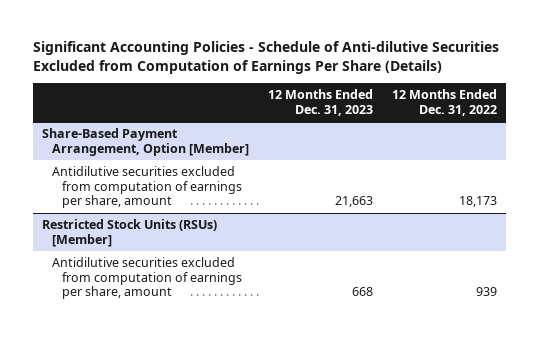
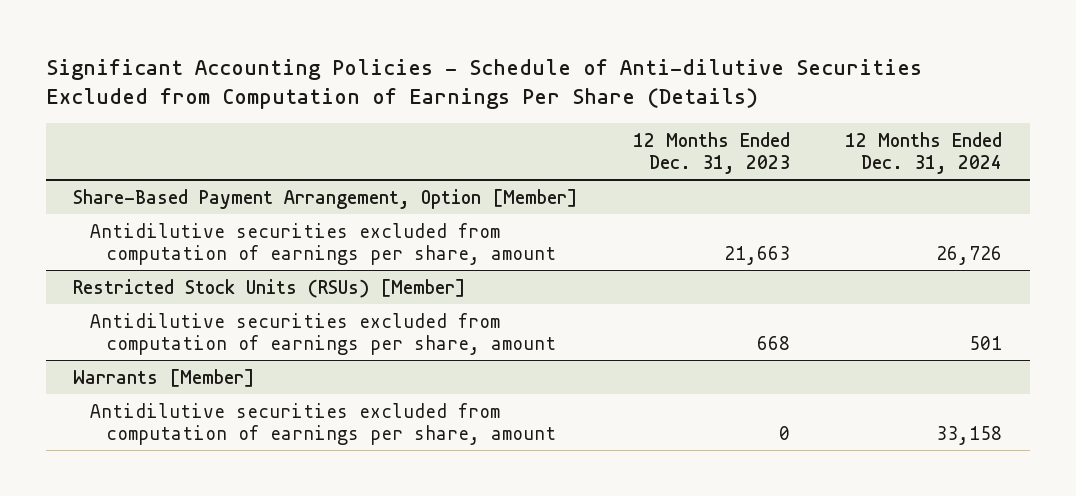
[391,89,497,116] 12 Months Ended Dec. 31, 2022 -> none
none -> [845,131,1003,174] 12 Months Ended Dec. 31, 2024
none -> [73,368,256,387] Warrants [Member]
none -> [89,402,556,445] Antidilutive securities excluded from computation of earnings per share, amount

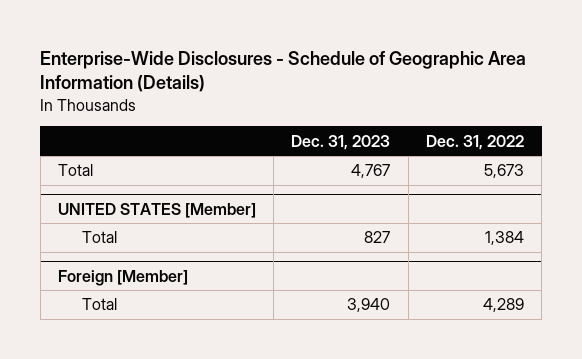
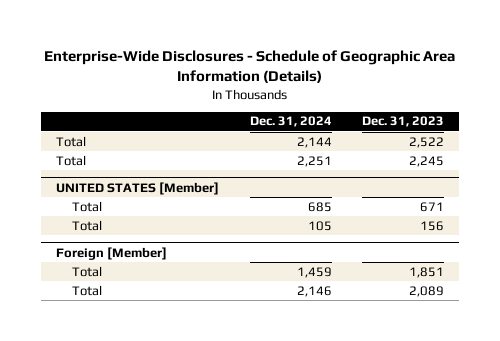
[425,134,524,150] Dec. 31, 2022 -> none
none -> [249,116,332,128] Dec. 31, 2024
[351,164,391,179] 4,767 -> [408,136,444,148] 2,522
none -> [56,154,87,166] Total
[364,231,391,244] 827 -> [419,201,444,212] 671
none -> [71,219,102,231] Total
[347,298,391,313] 3,940 -> [408,266,444,278] 1,851
none -> [71,284,102,296] Total

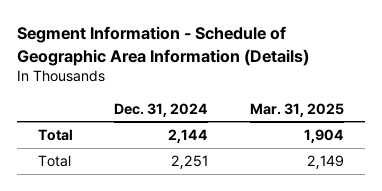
[44,50,456,84] Enterprise-Wide Disclosures - Schedule of Geographic Area Information (Details) -> [17,26,310,66] Segment Information - Schedule of Geographic Area Information (Details)
[361,116,444,128] Dec. 31, 2023 -> none
none -> [249,102,344,117] Mar. 31, 2025
[56,181,220,195] UNITED STATES [Member] -> none
[71,200,102,212] Total -> none
[71,219,102,231] Total -> none
[56,246,168,260] Foreign [Member] -> none
[71,265,102,277] Total -> none
[71,284,102,296] Total -> none

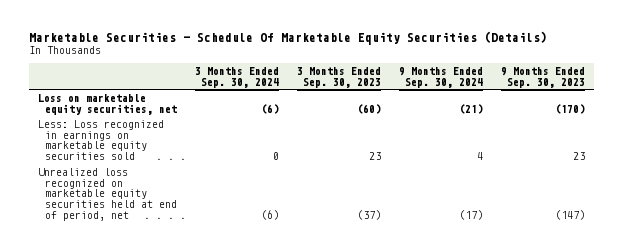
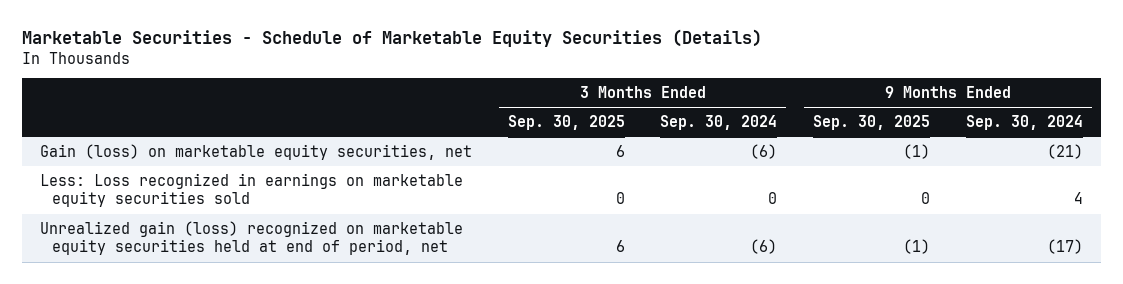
[28,31,547,46] Marketable Securities - Schedule Of Marketable Equity Securities (Details) -> [22,29,763,48] Marketable Securities - Schedule of Marketable Equity Securities (Details)
[297,67,382,88] 3 Months Ended Sep. 30, 2023 -> none
[501,67,586,88] 9 Months Ended Sep. 30, 2023 -> none
none -> [507,115,625,131] Sep. 30, 2025
none -> [813,115,931,131] Sep. 30, 2025
[37,93,178,115] Loss on marketable equity securities, net -> [39,143,472,160] Gain (loss) on marketable equity securities, net
[37,167,178,221] Unrealized loss recognized on marketable equity securities held at end of period, net -> [39,220,463,256] Unrealized gain (loss) recognized on marketable equity securities held at end of period, net

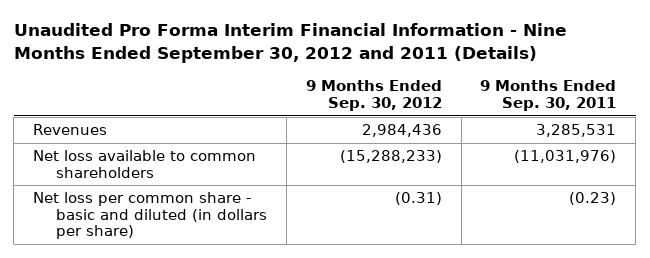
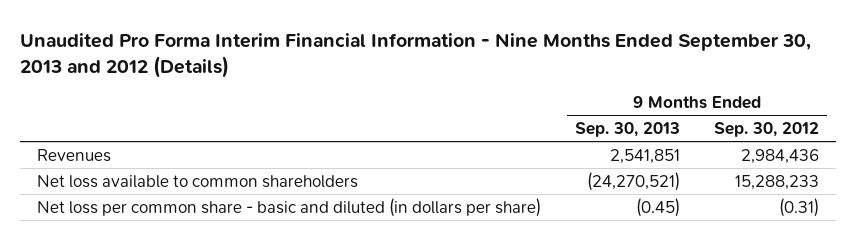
[13,23,567,63] Unaudited Pro Forma Interim Financial Information - Nine Months Ended September 30, 2012 and 2011 (Details) -> [20,32,812,78] Unaudited Pro Forma Interim Financial Information - Nine Months Ended September 30, 2013 and 2012 (Details)
[480,80,617,112] 9 Months Ended Sep. 30, 2011 -> none
none -> [575,121,681,137] Sep. 30, 2013
[339,150,442,164] (15,288,233) -> [734,174,819,190] 15,288,233

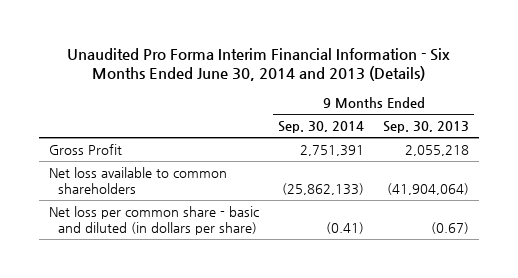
[20,32,812,78] Unaudited Pro Forma Interim Financial Information - Nine Months Ended September 30, 2013 and 2012 (Details) -> [67,47,451,82] Unaudited Pro Forma Interim Financial Information - Six Months Ended June 30, 2014 and 2013 (Details)
[713,121,819,137] Sep. 30, 2012 -> none
none -> [278,121,365,134] Sep. 30, 2014
[37,148,112,162] Revenues -> none
none -> [49,143,123,155] Gross Profit
[587,171,681,191] (24,270,521) -> [387,182,470,195] (41,904,064)
[636,197,681,217] (0.45) -> [431,221,470,234] (0.67)

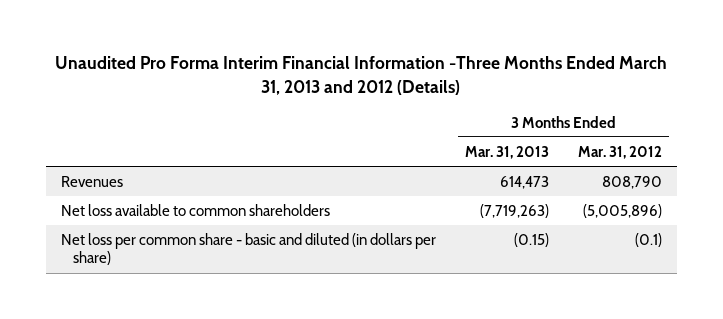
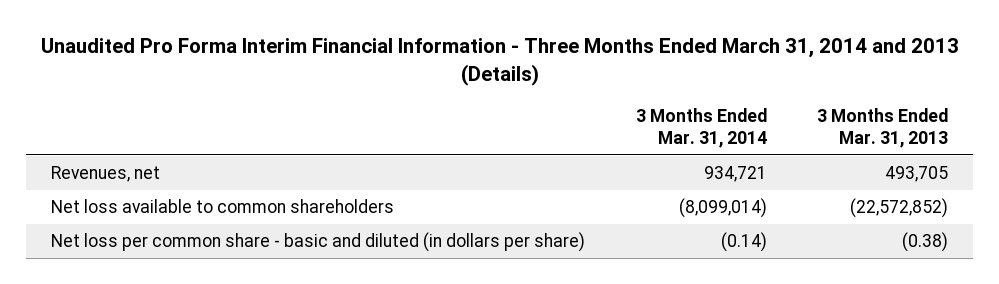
[55,56,668,95] Unaudited Pro Forma Interim Financial Information -Three Months Ended March 31, 2013 and 2012 (Details) -> [40,38,959,86] Unaudited Pro Forma Interim Financial Information - Three Months Ended March 31, 2014 and 2013 (Details)
[578,145,663,159] Mar. 31, 2012 -> none
none -> [635,107,767,149] 3 Months Ended Mar. 31, 2014
[60,175,123,187] Revenues -> [51,166,161,183] Revenues, net
[499,175,549,189] 614,473 -> [885,166,949,183] 493,705
[479,203,549,218] (7,719,263) -> [850,198,949,219] (22,572,852)
[513,232,549,247] (0.15) -> [902,232,949,253] (0.38)

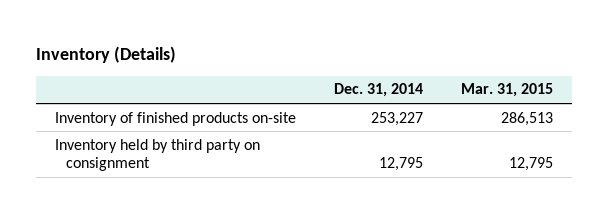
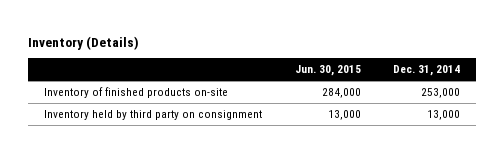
[461,83,554,98] Mar. 31, 2015 -> none
none -> [294,65,361,77] Jun. 30, 2015
[371,111,424,126] 253,227 -> [420,88,460,99] 253,000
[379,157,424,172] 12,795 -> [426,110,460,121] 13,000

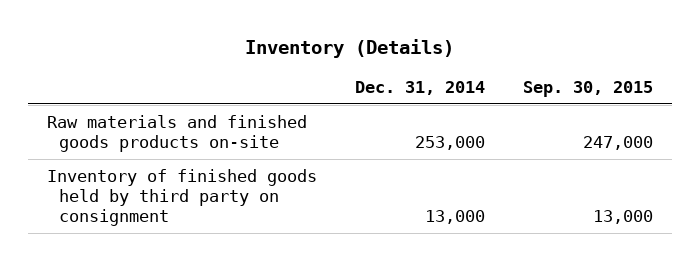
[294,65,361,77] Jun. 30, 2015 -> none
none -> [522,81,653,98] Sep. 30, 2015
[44,87,229,99] Inventory of finished products on-site -> [46,114,307,152] Raw materials and finished goods products on-site
[44,110,263,121] Inventory held by third party on consignment -> [46,168,317,227] Inventory of finished goods held by third party on consignment

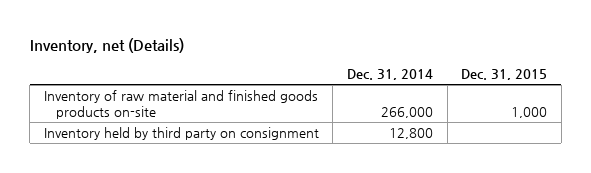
[244,38,454,58] Inventory (Details) -> [29,37,184,53] Inventory, net (Details)
[522,81,653,98] Sep. 30, 2015 -> none
none -> [461,69,548,81] Dec. 31, 2015
[46,114,307,152] Raw materials and finished goods products on-site -> [43,90,318,120] Inventory of raw material and finished goods products on-site
[414,135,485,150] 253,000 -> [380,107,433,119] 266,000
[46,168,317,227] Inventory of finished goods held by third party on consignment -> [43,127,319,141] Inventory held by third party on consignment
[424,210,485,225] 13,000 -> [388,128,433,140] 12,800

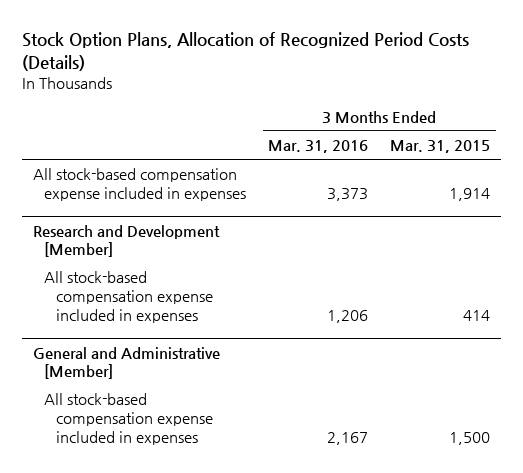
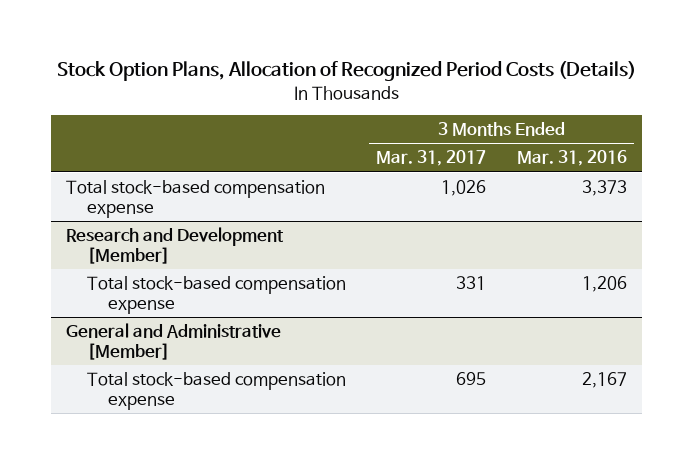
[390,140,491,154] Mar. 31, 2015 -> none
none -> [376,150,487,167] Mar. 31, 2017
[32,168,247,202] All stock-based compensation expense included in expenses -> [66,180,326,219] Total stock-based compensation expense
[44,271,213,323] All stock-based compensation expense included in expenses -> [87,276,347,315] Total stock-based compensation expense
[44,393,213,445] All stock-based compensation expense included in expenses -> [87,372,347,411] Total stock-based compensation expense

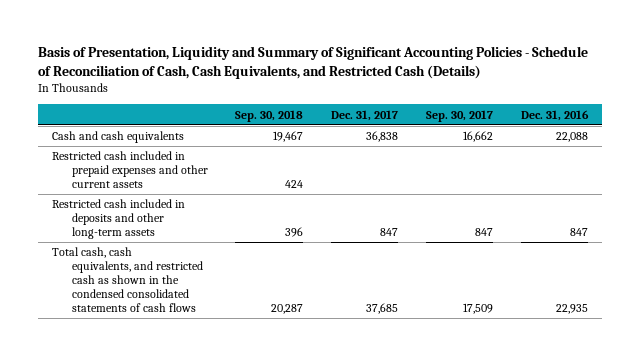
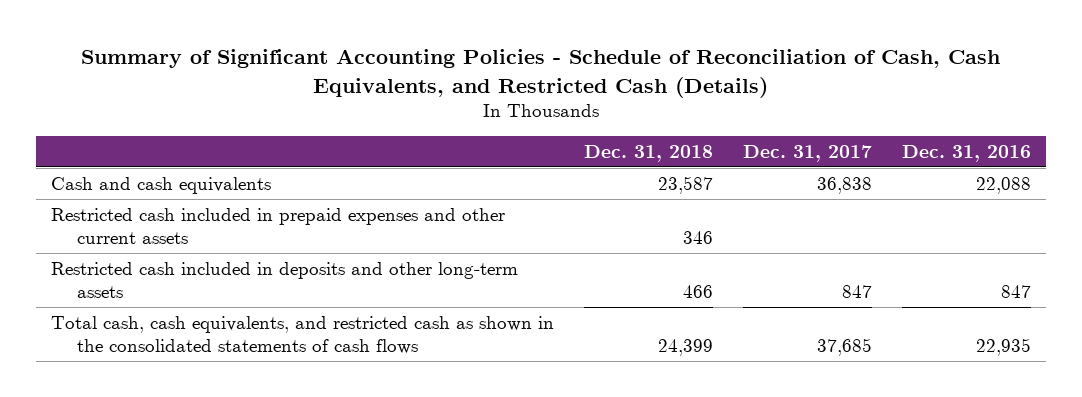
[38,46,589,79] Basis of Presentation, Liquidity and Summary of Significant Accounting Policies - Schedule of Reconciliation of Cash, Cash Equivalents, and Restricted Cash (Details) -> [80,49,1000,98] Summary of Significant Accounting Policies - Schedule of Reconciliation of Cash, Cash Equivalents, and Restricted Cash (Details)
[235,109,304,122] Sep. 30, 2018 -> none
[426,109,494,122] Sep. 30, 2017 -> none
none -> [583,144,713,162] Dec. 31, 2018
[52,247,203,313] Total cash, cash equivalents, and restricted cash as shown in the condensed consolidated statements of cash flows -> [50,315,554,354] Total cash, cash equivalents, and restricted cash as shown in the consolidated statements of cash flows

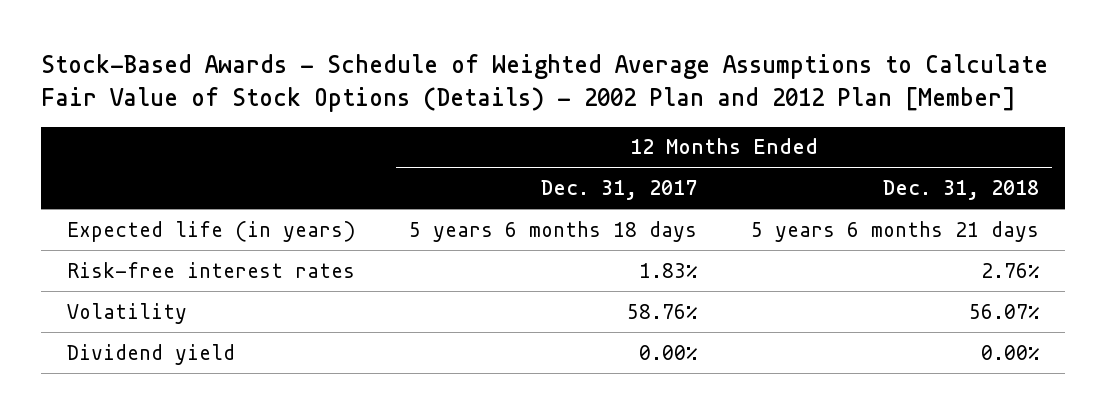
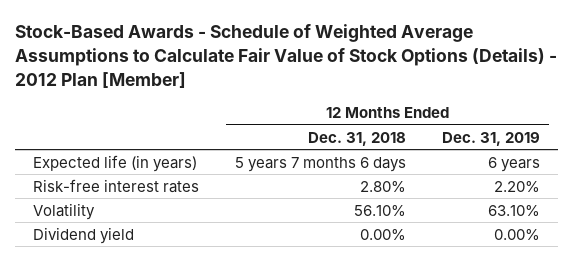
[40,54,1048,112] Stock-Based Awards - Schedule of Weighted Average Assumptions to Calculate Fair Value of Stock Options (Details) - 2002 Plan and 2012 Plan [Member] -> [14,24,557,88] Stock-Based Awards - Schedule of Weighted Average Assumptions to Calculate Fair Value of Stock Options (Details) - 2012 Plan [Member]
[541,179,698,200] Dec. 31, 2017 -> none
none -> [442,131,541,146] Dec. 31, 2019
[750,220,1039,242] 5 years 6 months 21 days -> [235,156,407,172] 5 years 7 months 6 days
[980,262,1040,278] 2.76% -> [360,180,407,192] 2.80%
[968,303,1040,319] 56.07% -> [354,204,407,216] 56.10%

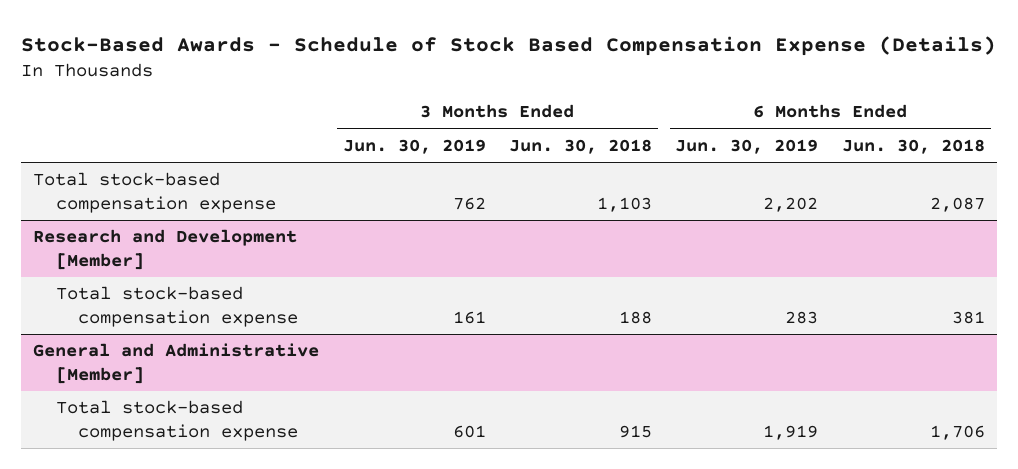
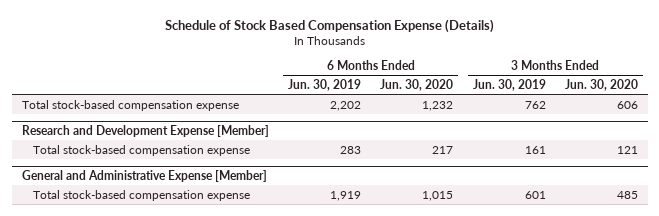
[21,35,997,56] Stock-Based Awards - Schedule of Stock Based Compensation Expense (Details) -> [164,18,494,33] Schedule of Stock Based Compensation Expense (Details)
[509,138,653,154] Jun. 30, 2018 -> none
[841,138,985,154] Jun. 30, 2018 -> none
none -> [380,79,454,92] Jun. 30, 2020
none -> [564,79,638,92] Jun. 30, 2020
[33,229,298,270] Research and Development [Member] -> [21,124,269,137] Research and Development Expense [Member]
[33,343,320,384] General and Administrative [Member] -> [21,169,267,182] General and Administrative Expense [Member]

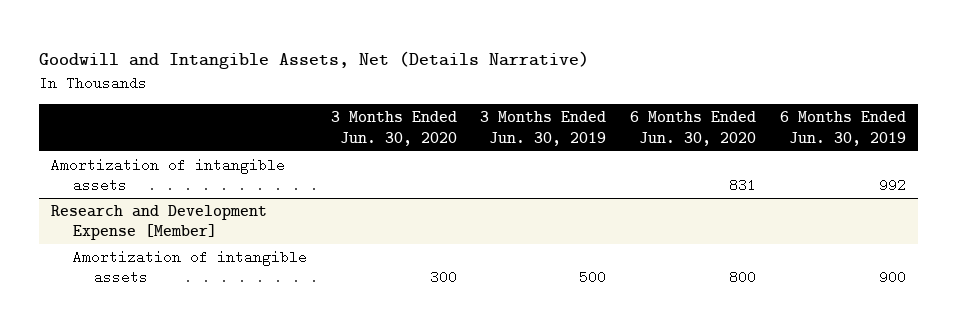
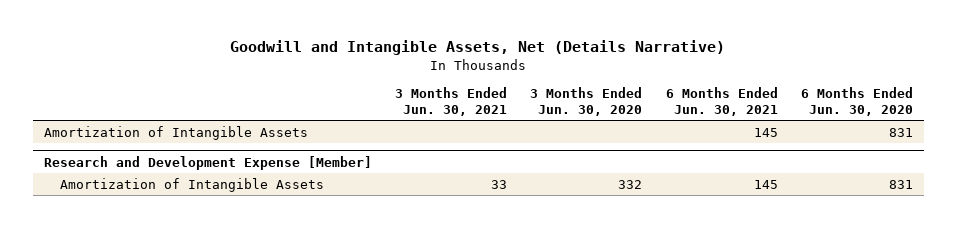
[480,111,607,146] 3 Months Ended Jun. 30, 2019 -> none
[780,111,907,146] 6 Months Ended Jun. 30, 2019 -> none
none -> [395,87,508,116] 3 Months Ended Jun. 30, 2021
none -> [665,87,778,116] 6 Months Ended Jun. 30, 2021
[51,158,286,193] Amortization of intangible assets -> [44,125,309,140] Amortization of Intangible Assets
[72,250,307,285] Amortization of intangible assets -> [60,177,325,192] Amortization of Intangible Assets
[429,270,457,285] 300 -> [618,179,643,189] 332
[729,270,757,285] 800 -> [888,179,913,189] 831

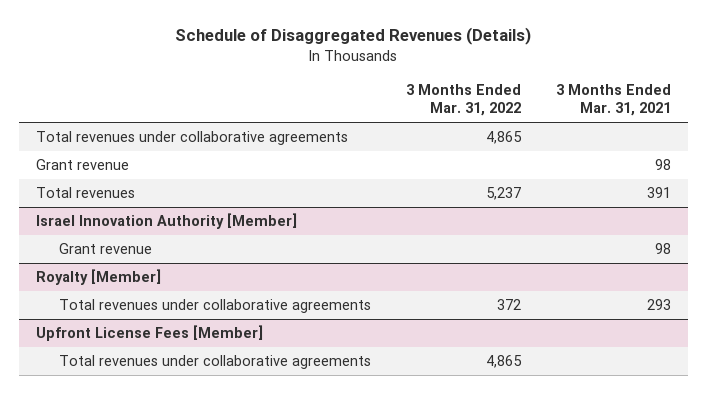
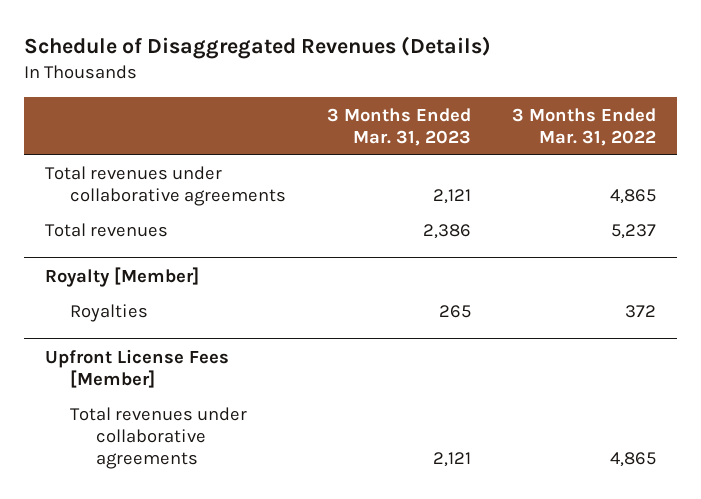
[555,83,671,117] 3 Months Ended Mar. 31, 2021 -> none
none -> [327,107,472,146] 3 Months Ended Mar. 31, 2023
[36,159,130,171] Grant revenue -> none
[36,213,298,230] Israel Innovation Authority [Member] -> none
[59,243,153,255] Grant revenue -> none
[59,299,372,314] Total revenues under collaborative agreements -> [70,303,149,322] Royalties

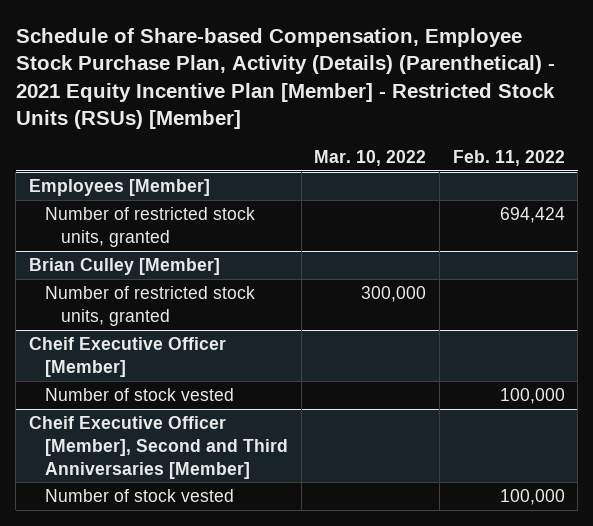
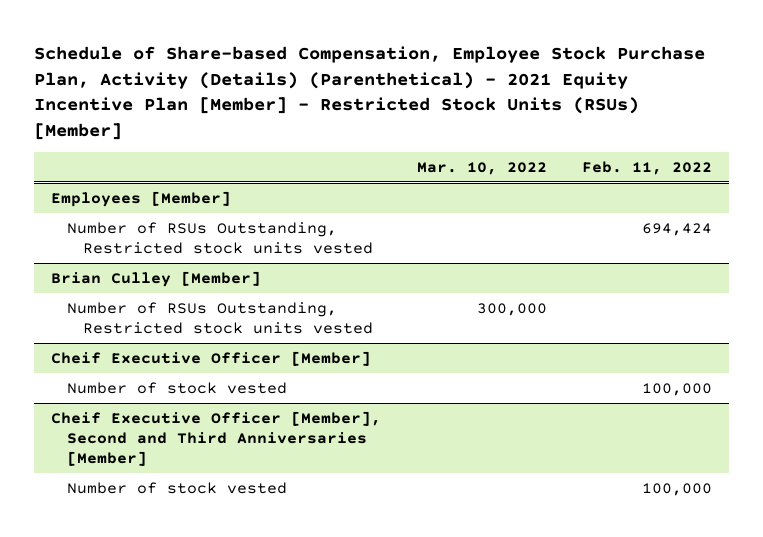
[44,207,255,247] Number of restricted stock units, granted -> [67,221,374,255] Number of RSUs Outstanding, Restricted stock units vested
[44,286,255,326] Number of restricted stock units, granted -> [67,301,374,335] Number of RSUs Outstanding, Restricted stock units vested

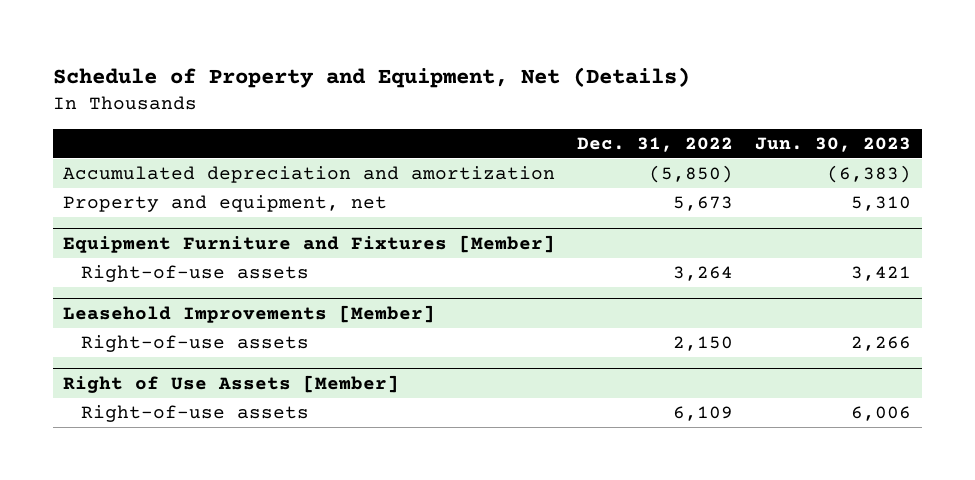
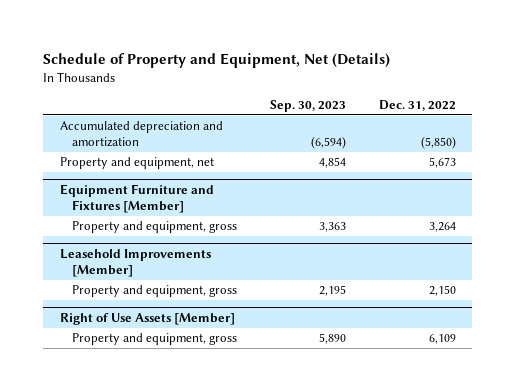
[755,137,912,153] Jun. 30, 2023 -> none
none -> [269,100,346,113] Sep. 30, 2023
[81,265,310,283] Right-of-use assets -> [71,221,237,234] Property and equipment, gross
[81,335,310,353] Right-of-use assets -> [71,285,237,298] Property and equipment, gross
[81,405,310,423] Right-of-use assets -> [71,333,237,346] Property and equipment, gross

